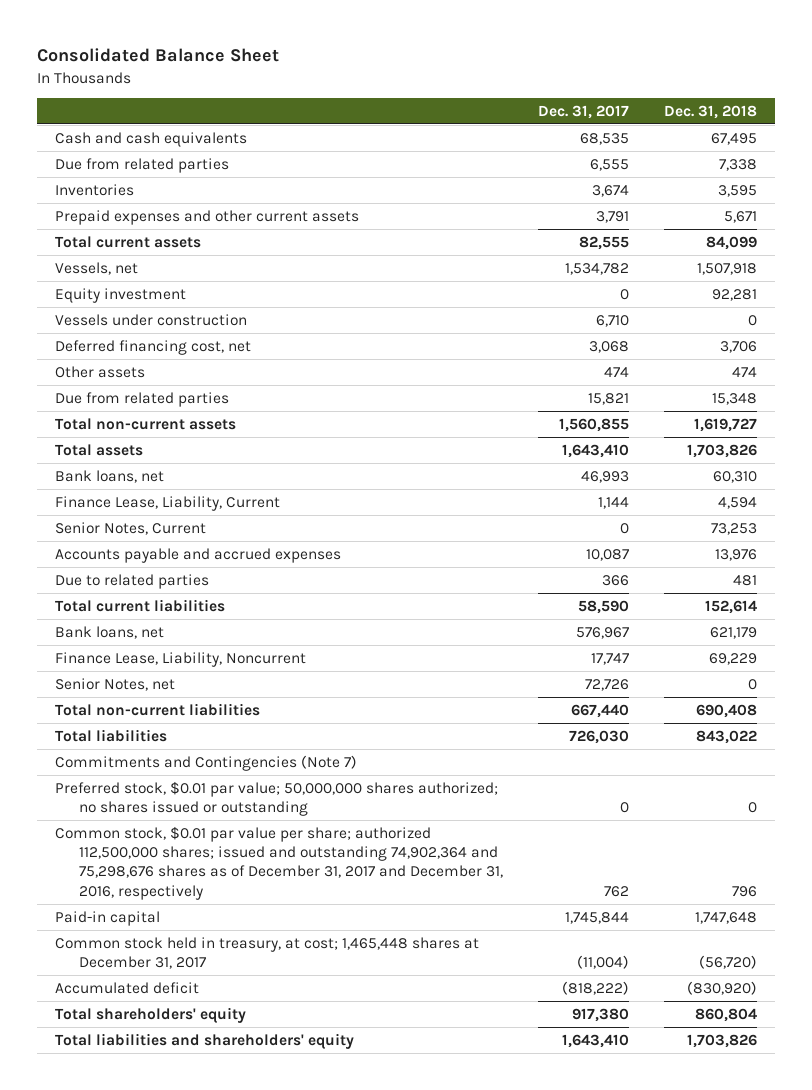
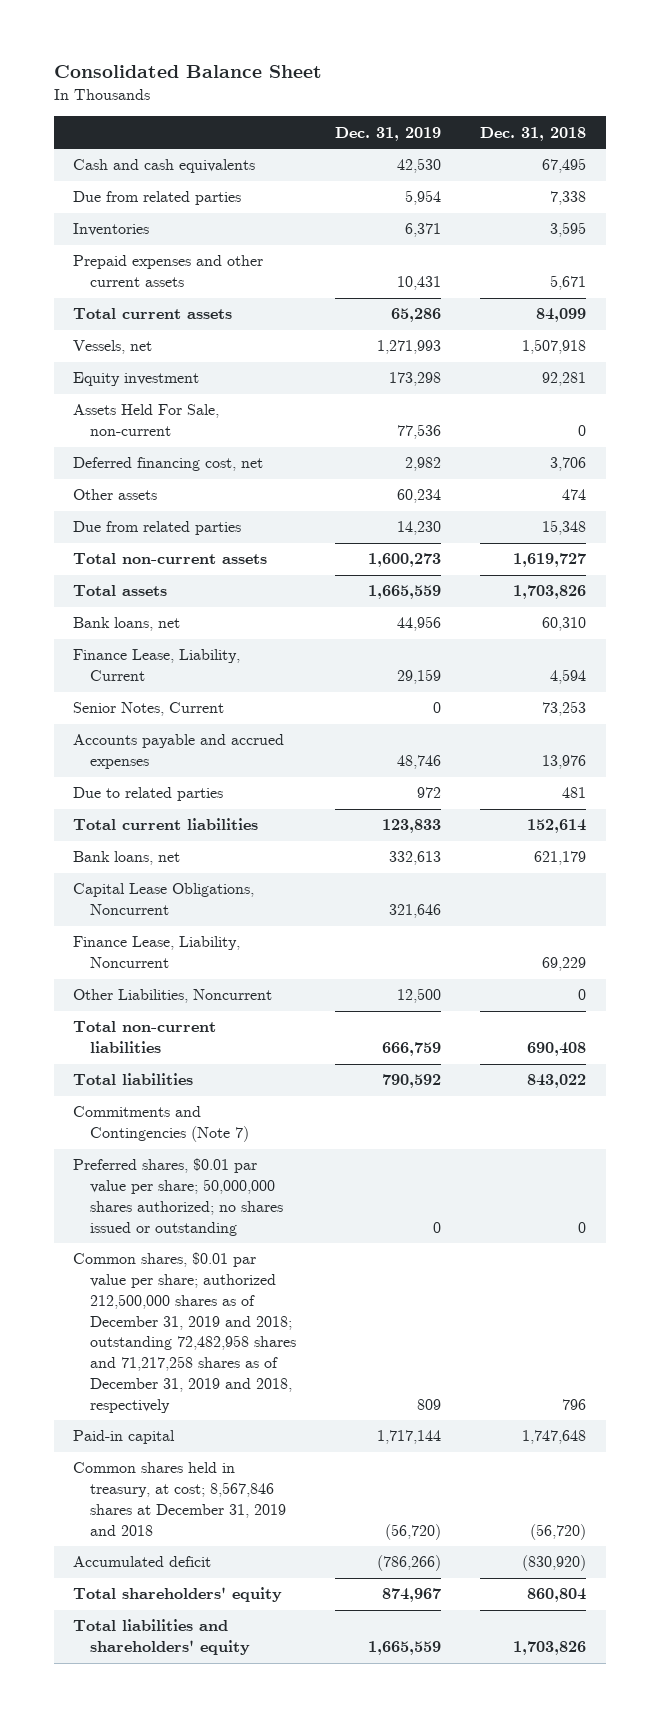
[537,105,629,120] Dec. 31, 2017 -> none
none -> [335,126,442,141] Dec. 31, 2019
[54,313,247,326] Vessels under construction -> none
none -> [73,404,220,437] Assets Held For Sale, non-current
none -> [73,883,255,916] Capital Lease Obligations, Noncurrent
[54,677,175,691] Senior Notes, net -> none
none -> [73,989,273,1004] Other Liabilities, Noncurrent
[54,780,498,817] Preferred stock, $0.01 par value; 50,000,000 shares authorized; no shares issued or outstanding -> [73,1158,284,1236] Preferred shares, $0.01 par value per share; 50,000,000 shares authorized; no shares issued or outstanding
[54,825,503,900] Common stock, $0.01 par value per share; authorized 112,500,000 shares; issued and outstanding 74,902,364 and 75,298,676 shares as of December 31, 2017 and December 31, 2016, respectively -> [73,1252,297,1413] Common shares, $0.01 par value per share; authorized 212,500,000 shares as of December 31, 2019 and 2018; outstanding 72,482,958 shares and 71,217,258 shares as of December 31, 2019 and 2018, respectively
[54,936,479,970] Common stock held in treasury, at cost; 1,465,448 shares at December 31, 2017 -> [73,1462,287,1536] Common shares held in treasury, at cost; 8,567,846 shares at December 31, 2019 and 2018

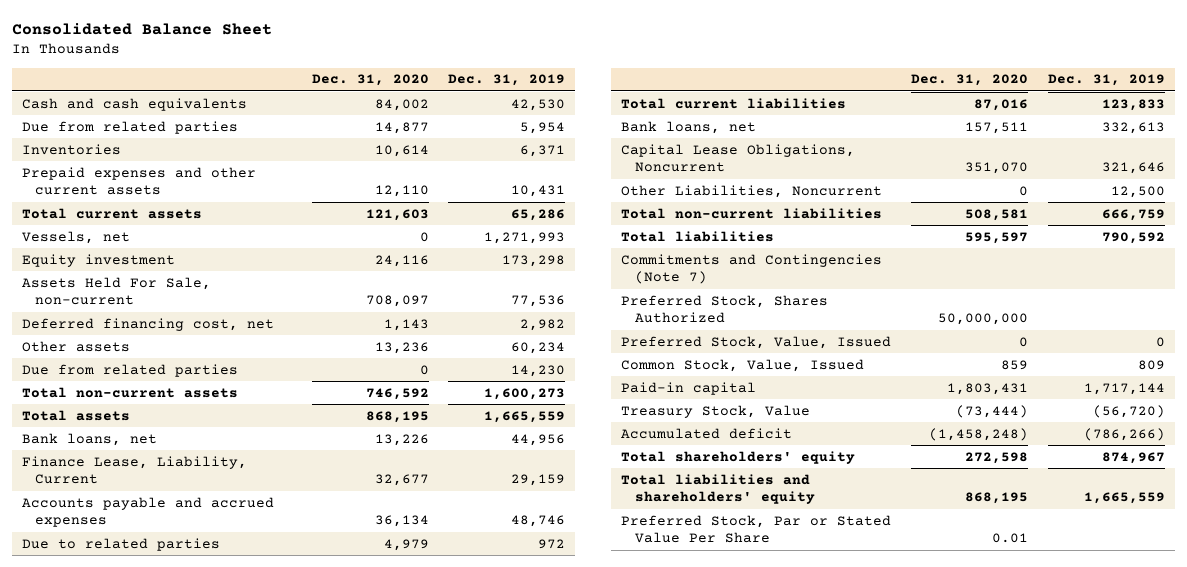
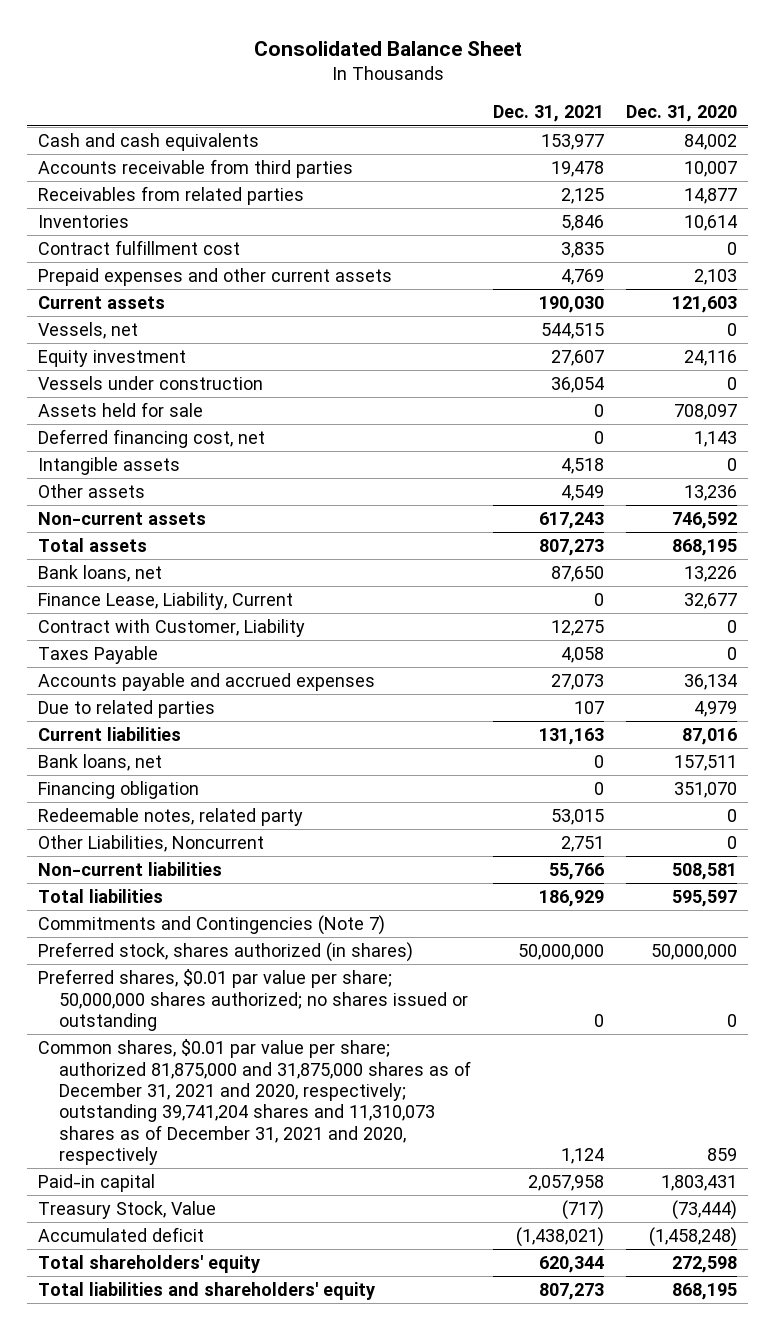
[448,74,566,87] Dec. 31, 2019 -> none
none -> [492,105,604,123] Dec. 31, 2021
none -> [38,159,354,179] Accounts receivable from third parties
[21,120,238,134] Due from related parties -> [38,186,305,206] Receivables from related parties
none -> [38,240,241,256] Contract fulfillment cost
[374,185,429,198] 12,110 -> [693,269,737,286] 2,103
[21,207,202,219] Total current assets -> [38,296,166,310] Current assets
none -> [38,376,264,391] Vessels under construction
[21,276,211,306] Assets Held For Sale, non-current -> [38,402,204,418] Assets held for sale
none -> [38,457,181,476] Intangible assets
[21,363,238,377] Due from related parties -> none
[21,386,238,398] Total non-current assets -> [38,512,207,526] Non-current assets
none -> [38,619,306,638] Contract with Customer, Liability
none -> [38,646,159,665] Taxes Payable
[621,97,847,109] Total current liabilities -> [38,727,182,742] Current liabilities
[621,143,856,173] Capital Lease Obligations, Noncurrent -> [38,781,200,800] Financing obligation
none -> [38,808,304,827] Redeemable notes, related party
[621,207,883,219] Total non-current liabilities -> [38,862,223,877] Non-current liabilities
[621,294,829,324] Preferred Stock, Shares Authorized -> [38,942,414,963] Preferred stock, shares authorized (in shares)
[621,335,892,349] Preferred Stock, Value, Issued -> [38,969,468,1031] Preferred shares, $0.01 par value per share; 50,000,000 shares authorized; no shares issued or outstanding
[621,358,865,372] Common Stock, Value, Issued -> [38,1039,471,1166] Common shares, $0.01 par value per share; authorized 81,875,000 and 31,875,000 shares as of December 31, 2021 and 2020, respectively; outstanding 39,741,204 shares and 11,310,073 shares as of December 31, 2021 and 2020, respectively
[621,514,892,544] Preferred Stock, Par or Stated Value Per Share -> none

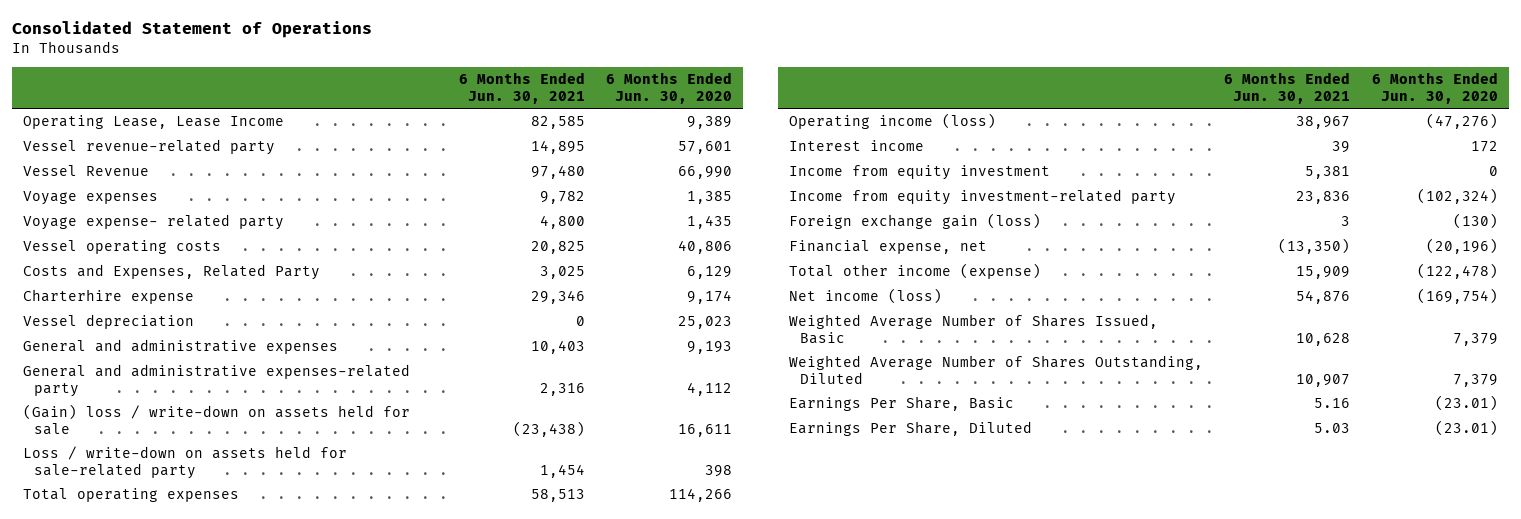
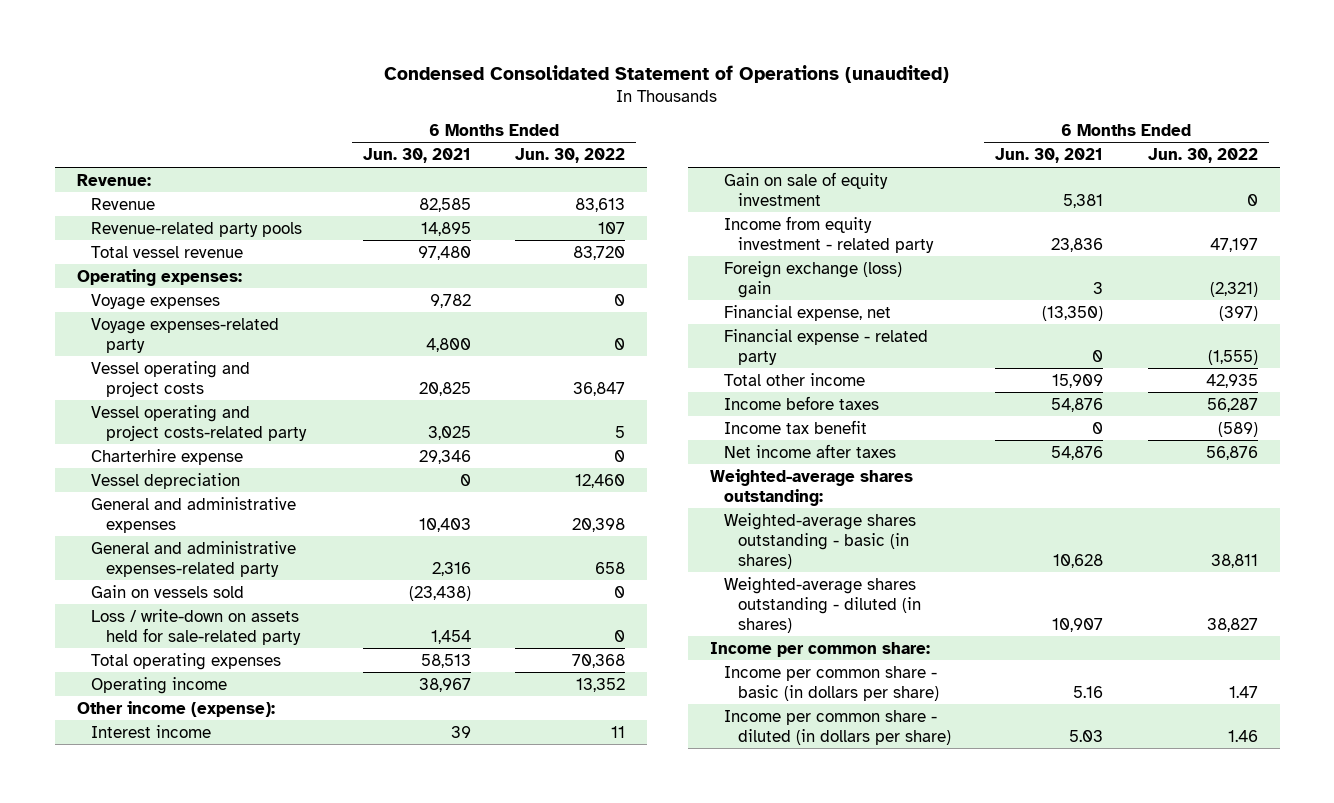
[12,21,373,39] Consolidated Statement of Operations -> [384,65,950,84] Condensed Consolidated Statement of Operations (unaudited)
[606,72,733,104] 6 Months Ended Jun. 30, 2020 -> none
none -> [514,148,625,164] Jun. 30, 2022
none -> [76,173,151,186] Revenue:
[22,115,284,130] Operating Lease, Lease Income -> [91,197,156,210] Revenue
[22,139,275,156] Vessel revenue-related party -> [91,221,303,237] Revenue-related party pools
[22,165,149,177] Vessel Revenue -> [91,245,244,258] Total vessel revenue
none -> [76,268,242,286] Operating expenses:
[22,214,284,231] Voyage expense- related party -> [91,317,280,353] Voyage expenses-related party
[22,240,221,255] Vessel operating costs -> [91,360,251,397] Vessel operating and project costs
[22,264,320,281] Costs and Expenses, Related Party -> [91,404,307,441] Vessel operating and project costs-related party
[22,404,410,435] (Gain) loss / write-down on assets held for sale -> [91,584,245,598] Gain on vessels sold
[788,113,996,130] Operating income (loss) -> [91,676,228,694] Operating income
none -> [76,700,275,717] Other income (expense):
[788,165,1050,181] Income from equity investment -> [724,171,889,206] Gain on sale of equity investment
[788,189,1176,206] Income from equity investment-related party -> [724,215,935,253] Income from equity investment - related party
[788,213,1041,230] Foreign exchange gain (loss) -> [724,260,903,298] Foreign exchange (loss) gain
none -> [724,328,929,365] Financial expense - related party
[788,263,1041,280] Total other income (expense) -> [724,372,866,386] Total other income
none -> [724,395,880,410] Income before taxes
none -> [724,419,868,434] Income tax benefit
[788,288,942,305] Net income (loss) -> [724,443,897,458] Net income after taxes
none -> [709,468,913,506] Weighted-average shares outstanding:
[788,314,1158,344] Weighted Average Number of Shares Issued, Basic -> [724,512,917,569] Weighted-average shares outstanding - basic (in shares)
[788,355,1203,384] Weighted Average Number of Shares Outstanding, Diluted -> [724,576,922,633] Weighted-average shares outstanding - diluted (in shares)
none -> [709,641,930,657] Income per common share:
[788,396,1014,412] Earnings Per Share, Basic -> [724,665,940,701] Income per common share - basic (in dollars per share)
[788,421,1032,437] Earnings Per Share, Diluted -> [724,709,952,745] Income per common share - diluted (in dollars per share)

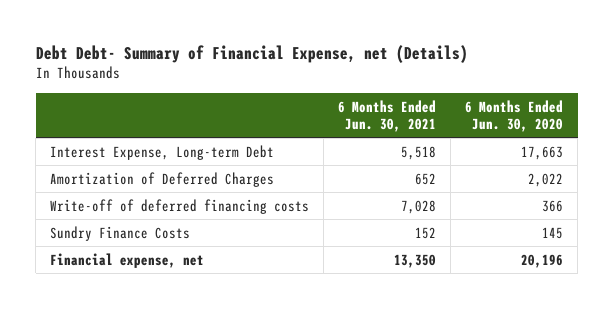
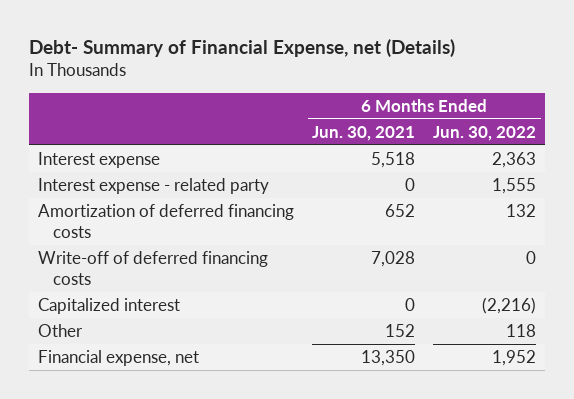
[35,44,468,63] Debt Debt- Summary of Financial Expense, net (Details) -> [29,39,456,58] Debt- Summary of Financial Expense, net (Details)
[465,99,564,132] 6 Months Ended Jun. 30, 2020 -> none
none -> [433,125,537,141] Jun. 30, 2022
[50,144,275,160] Interest Expense, Long-term Debt -> [38,151,161,168] Interest expense
none -> [38,177,270,194] Interest expense - related party
[50,171,275,187] Amortization of Deferred Charges -> [38,203,295,238] Amortization of deferred financing costs
none -> [38,297,181,314] Capitalized interest
[50,225,191,241] Sundry Finance Costs -> [38,323,84,337] Other

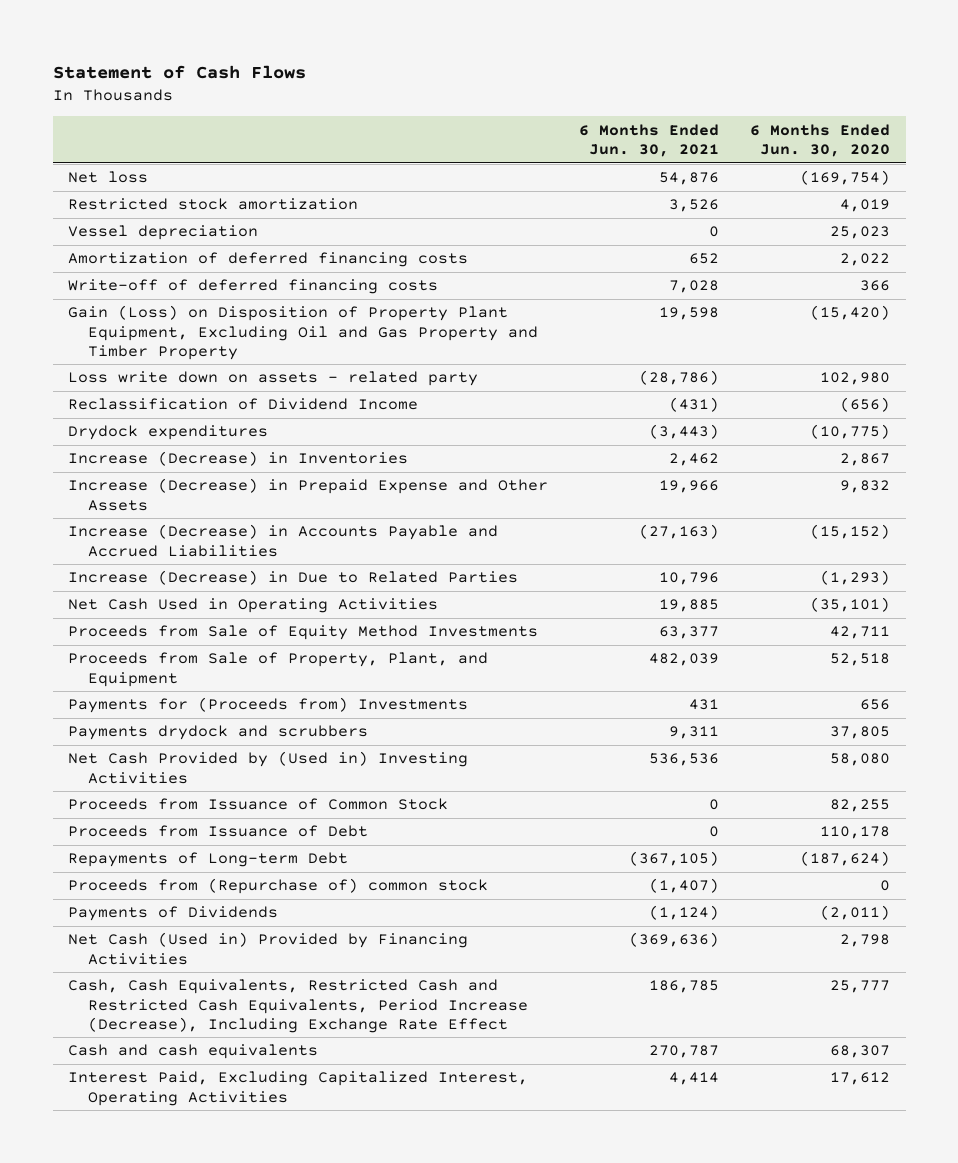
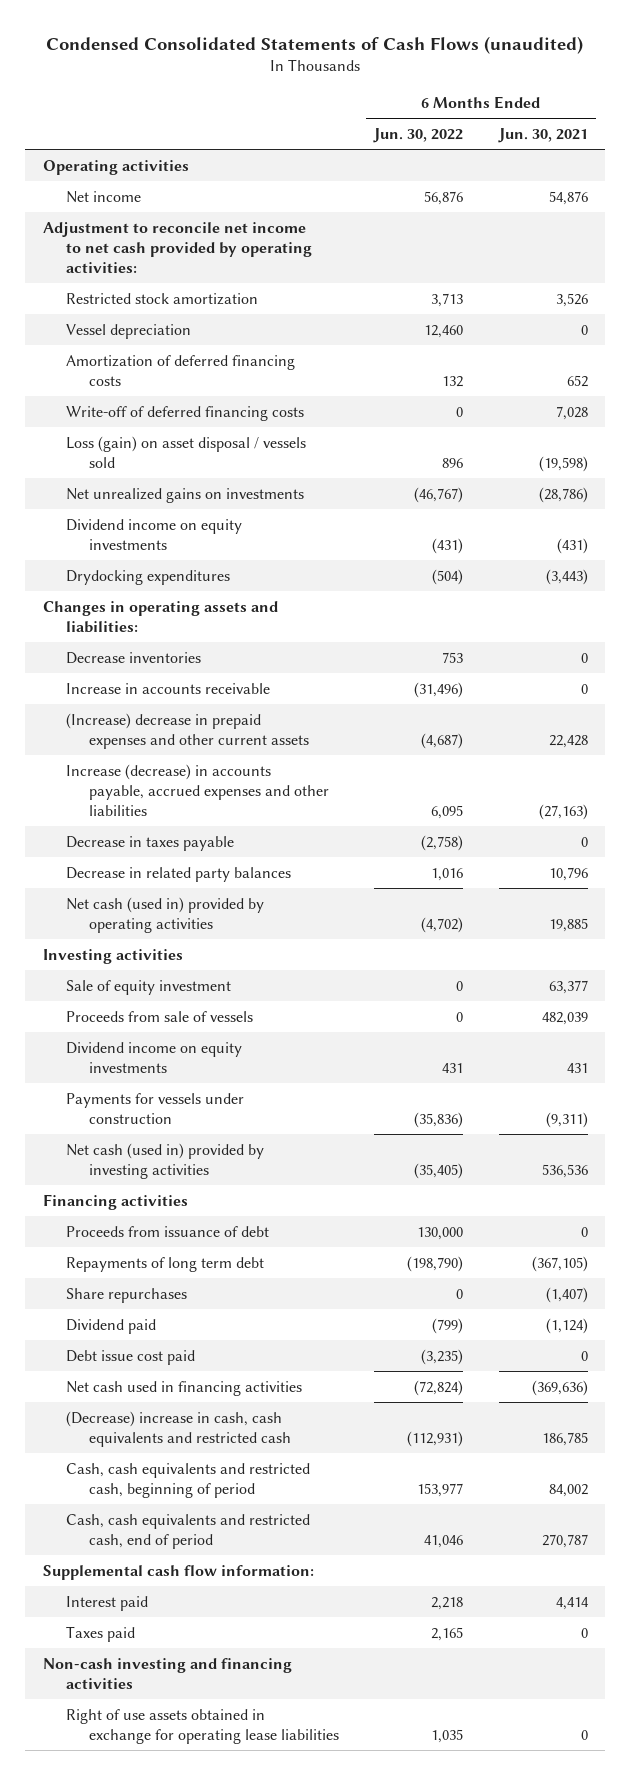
[52,65,306,80] Statement of Cash Flows -> [46,35,584,54] Condensed Consolidated Statements of Cash Flows (unaudited)
[750,123,891,157] 6 Months Ended Jun. 30, 2020 -> none
none -> [373,128,464,144] Jun. 30, 2022
none -> [42,159,189,175] Operating activities
[68,171,149,184] Net loss -> [66,190,142,203] Net income
none -> [42,221,313,273] Adjustment to reconcile net income to net cash provided by operating activities:
[68,305,538,360] Gain (Loss) on Disposition of Property Plant Equipment, Excluding Oil and Gas Property and Timber Property -> none
[68,725,369,741] Payments drydock and scrubbers -> none
[68,798,449,811] Proceeds from Issuance of Common Stock -> none
none -> [66,435,307,468] Loss (gain) on asset disposal / vessels sold
[68,371,479,387] Loss write down on assets - related party -> [66,487,305,503] Net unrealized gains on investments
[68,398,419,411] Reclassification of Dividend Income -> [66,518,243,550] Dividend income on equity investments
[68,425,269,441] Drydock expenditures -> [66,569,231,585] Drydocking expenditures
none -> [42,600,278,633] Changes in operating assets and liabilities:
[68,451,409,467] Increase (Decrease) in Inventories -> [66,651,202,664] Decrease inventories
[669,453,720,467] 2,462 -> [580,652,588,663] 0
none -> [66,682,271,694] Increase in accounts receivable
[68,478,549,511] Increase (Decrease) in Prepaid Expense and Other Assets -> [66,712,310,749] (Increase) decrease in prepaid expenses and other current assets
[659,480,720,494] 19,966 -> [548,734,588,748] 22,428
[68,524,499,557] Increase (Decrease) in Accounts Payable and Accrued Liabilities -> [66,763,330,816] Increase (decrease) in accounts payable, accrued expenses and other liabilities
none -> [66,835,235,851] Decrease in taxes payable
[68,570,519,586] Increase (Decrease) in Due to Related Parties -> [66,866,292,882] Decrease in related party balances
[68,598,439,614] Net Cash Used in Operating Activities -> [66,896,265,933] Net cash (used in) provided by operating activities
none -> [42,948,183,964] Investing activities
[68,625,539,641] Proceeds from Sale of Equity Method Investments -> [66,979,232,995] Sale of equity investment
[68,652,489,687] Proceeds from Sale of Property, Plant, and Equipment -> [66,1010,254,1022] Proceeds from sale of vessels
[68,697,469,714] Payments for (Proceeds from) Investments -> [66,1041,243,1073] Dividend income on equity investments
none -> [66,1092,245,1124] Payments for vessels under construction
[68,751,469,784] Net Cash Provided by (Used in) Investing Activities -> [66,1142,265,1179] Net cash (used in) provided by investing activities
none -> [42,1193,188,1210] Financing activities
[68,825,369,838] Proceeds from Issuance of Debt -> [66,1225,270,1237] Proceeds from issuance of debt
[68,852,349,868] Repayments of Long-term Debt -> [66,1256,265,1272] Repayments of long term debt
[68,878,489,895] Proceeds from (Repurchase of) common stock -> [66,1287,188,1303] Share repurchases
[68,906,279,922] Payments of Dividends -> [66,1318,157,1334] Dividend paid
none -> [66,1349,196,1365] Debt issue cost paid
[68,932,469,965] Net Cash (Used in) Provided by Financing Activities -> [66,1380,303,1396] Net cash used in financing activities
[68,979,528,1033] Cash, Cash Equivalents, Restricted Cash and Restricted Cash Equivalents, Period Increase (Decrease), Including Exchange Rate Effect -> [66,1410,292,1447] (Decrease) increase in cash, cash equivalents and restricted cash
none -> [66,1462,311,1498] Cash, cash equivalents and restricted cash, beginning of period
[68,1044,319,1060] Cash and cash equivalents -> [66,1513,311,1549] Cash, cash equivalents and restricted cash, end of period
none -> [42,1564,314,1580] Supplemental cash flow information:
[68,1071,529,1106] Interest Paid, Excluding Capitalized Interest, Operating Activities -> [66,1595,149,1611] Interest paid
none -> [66,1625,136,1642] Taxes paid
none -> [42,1657,292,1689] Non-cash investing and financing activities
none -> [66,1708,340,1744] Right of use assets obtained in exchange for operating lease liabilities

